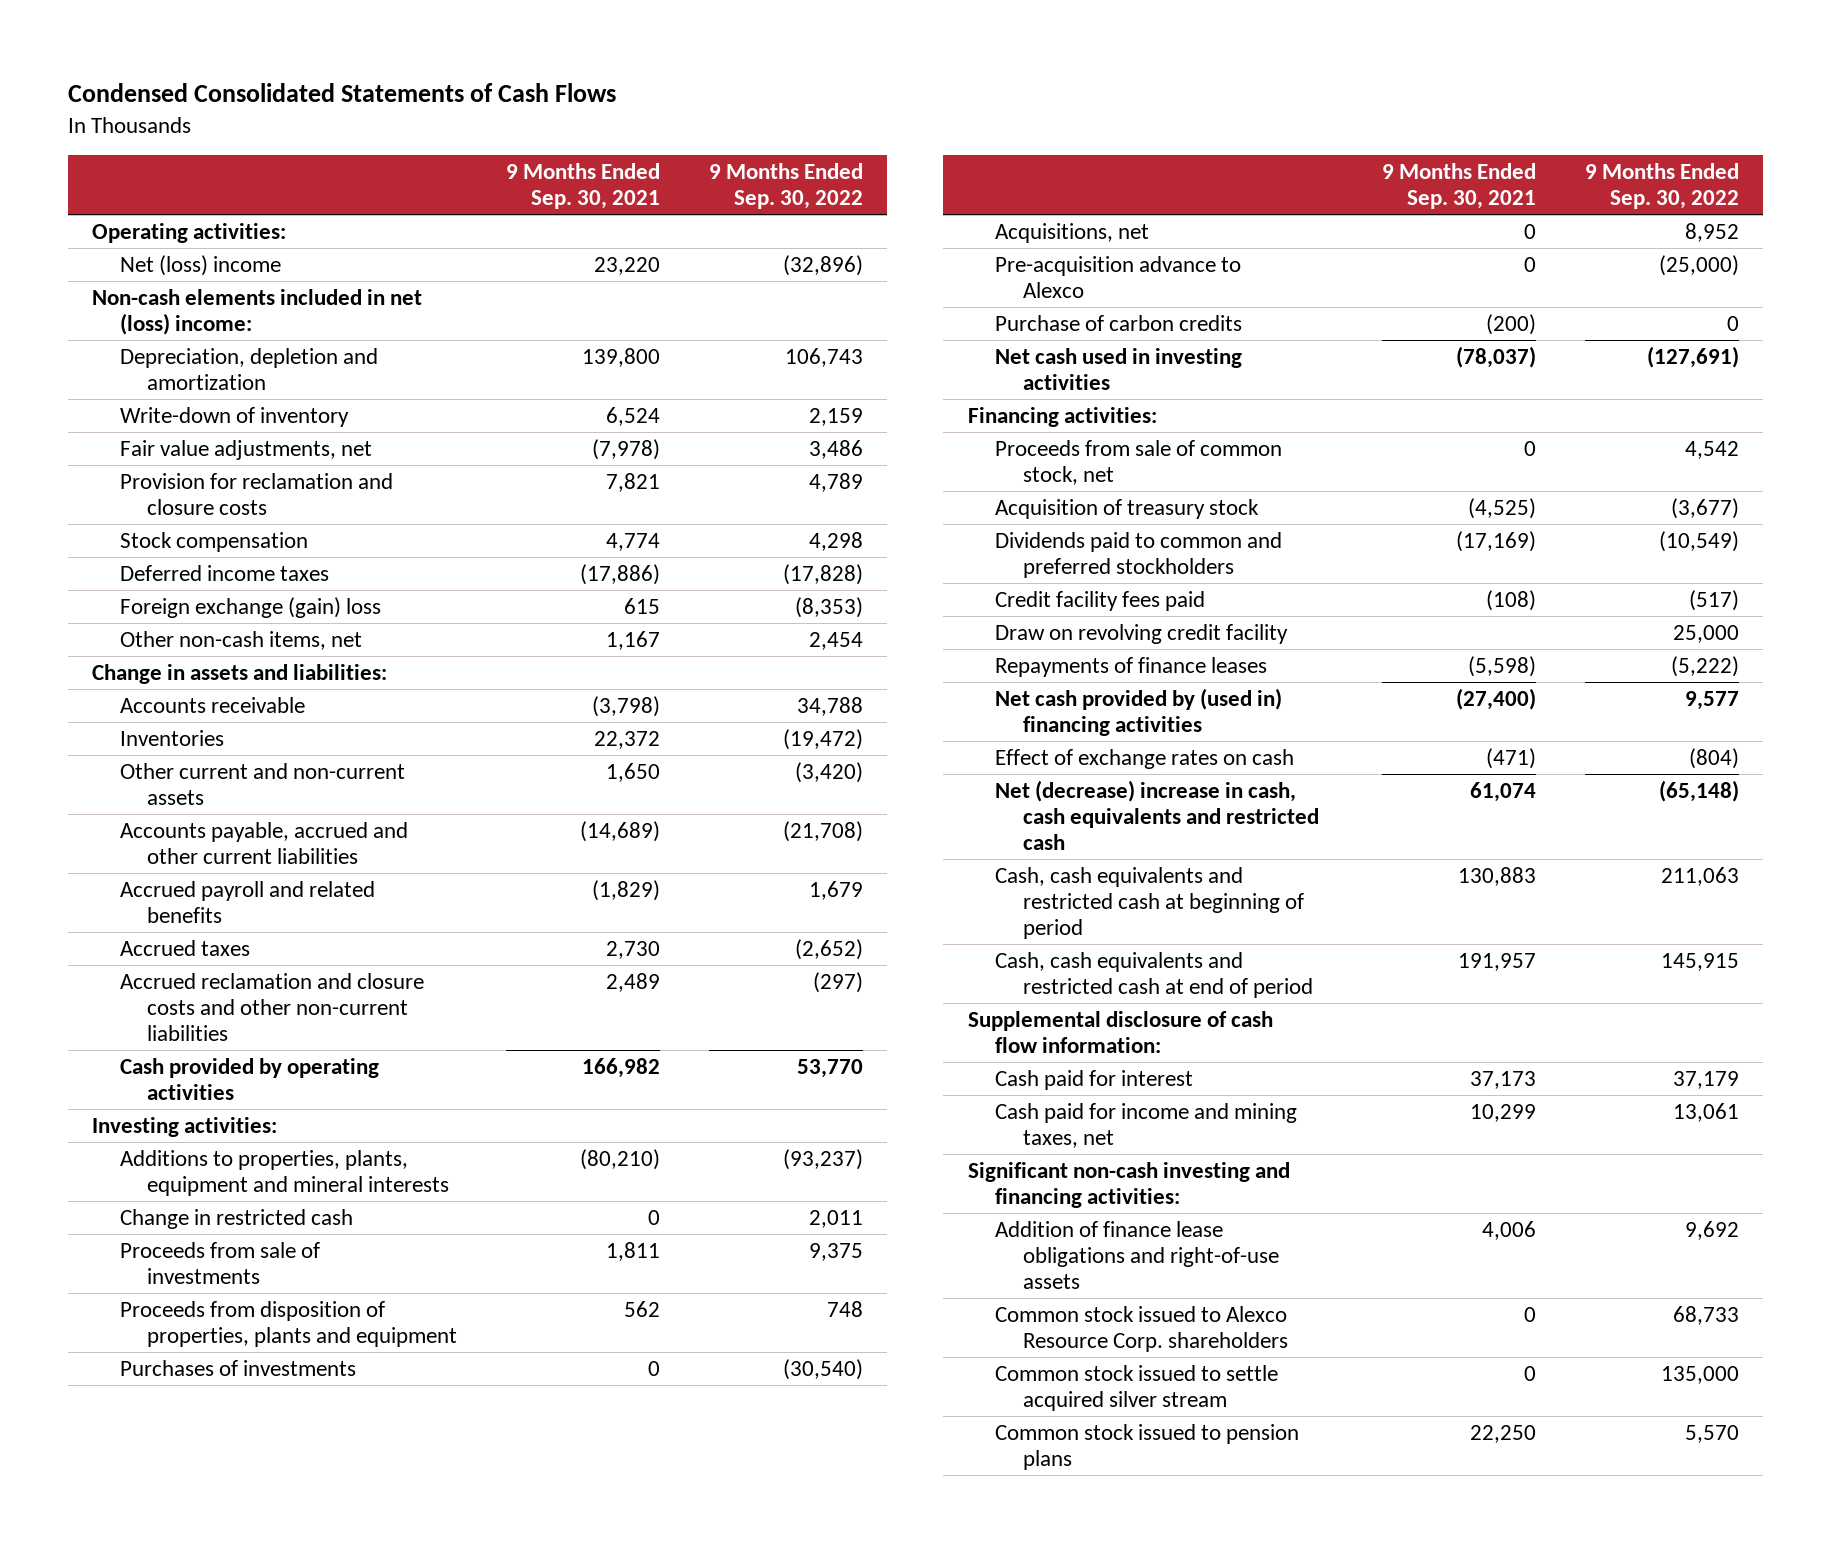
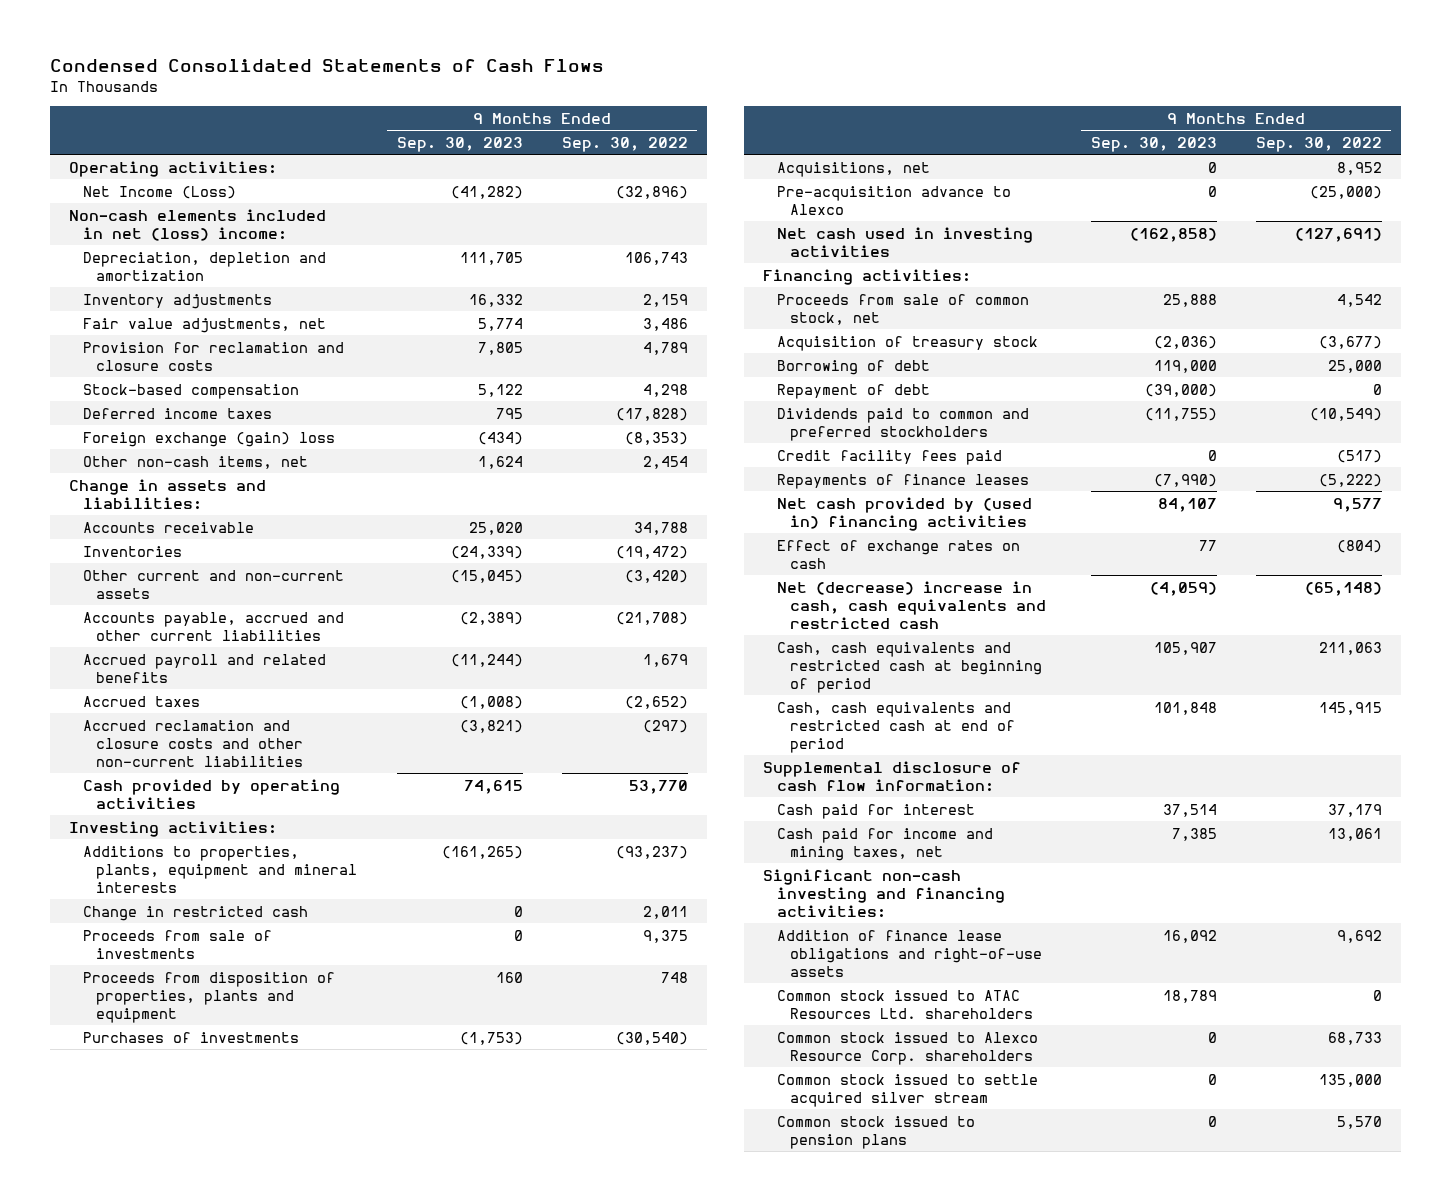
[505,162,660,209] 9 Months Ended Sep. 30, 2021 -> none
none -> [396,136,523,152] Sep. 30, 2023
[119,254,281,276] Net (loss) income -> [82,185,236,199] Net Income (Loss)
[119,406,349,427] Write-down of inventory -> [82,293,272,309] Inventory adjustments
[119,531,308,552] Stock compensation -> [82,383,299,399] Stock-based compensation
[995,314,1243,331] Purchase of carbon credits -> none
none -> [776,359,930,375] Borrowing of debt
none -> [776,383,930,399] Repayment of debt
[995,623,1289,644] Draw on revolving credit facility -> none
none -> [776,989,1034,1019] Common stock issued to ATAC Resources Ltd. shareholders

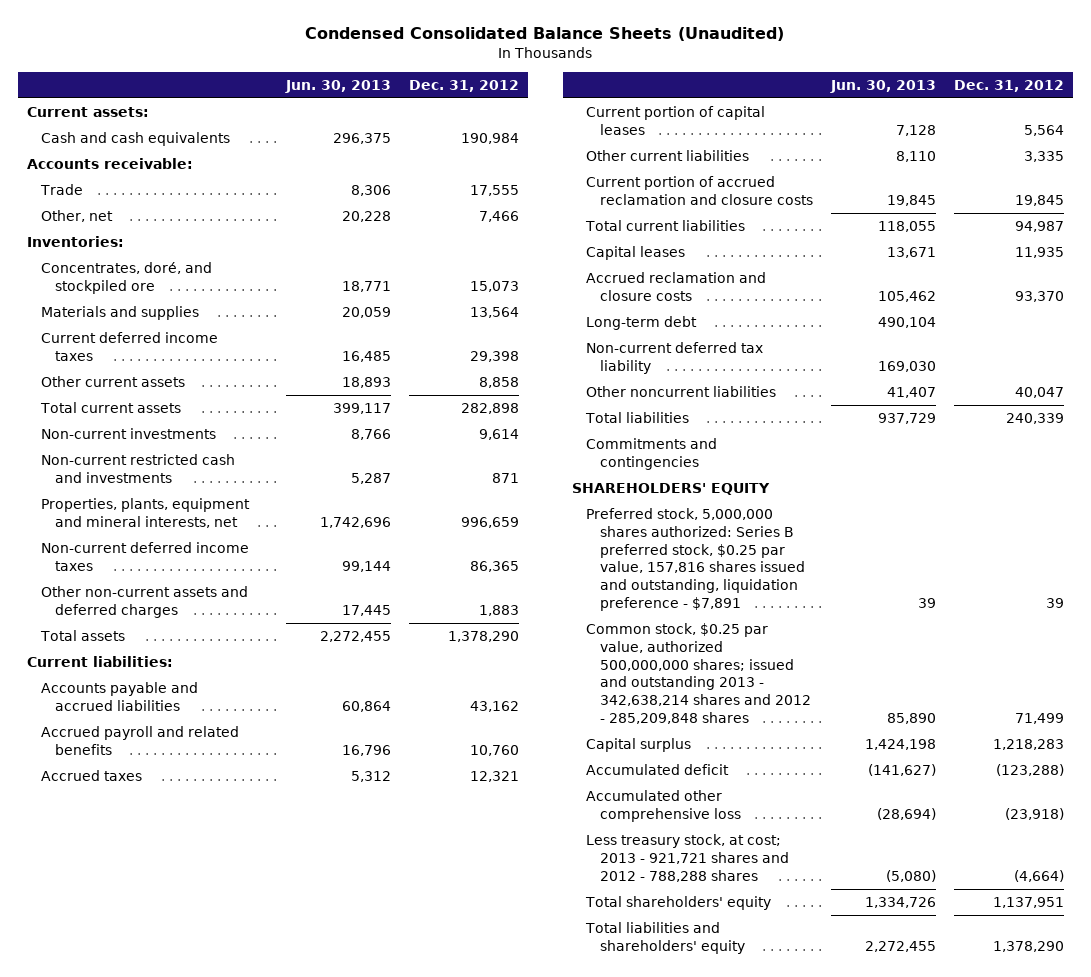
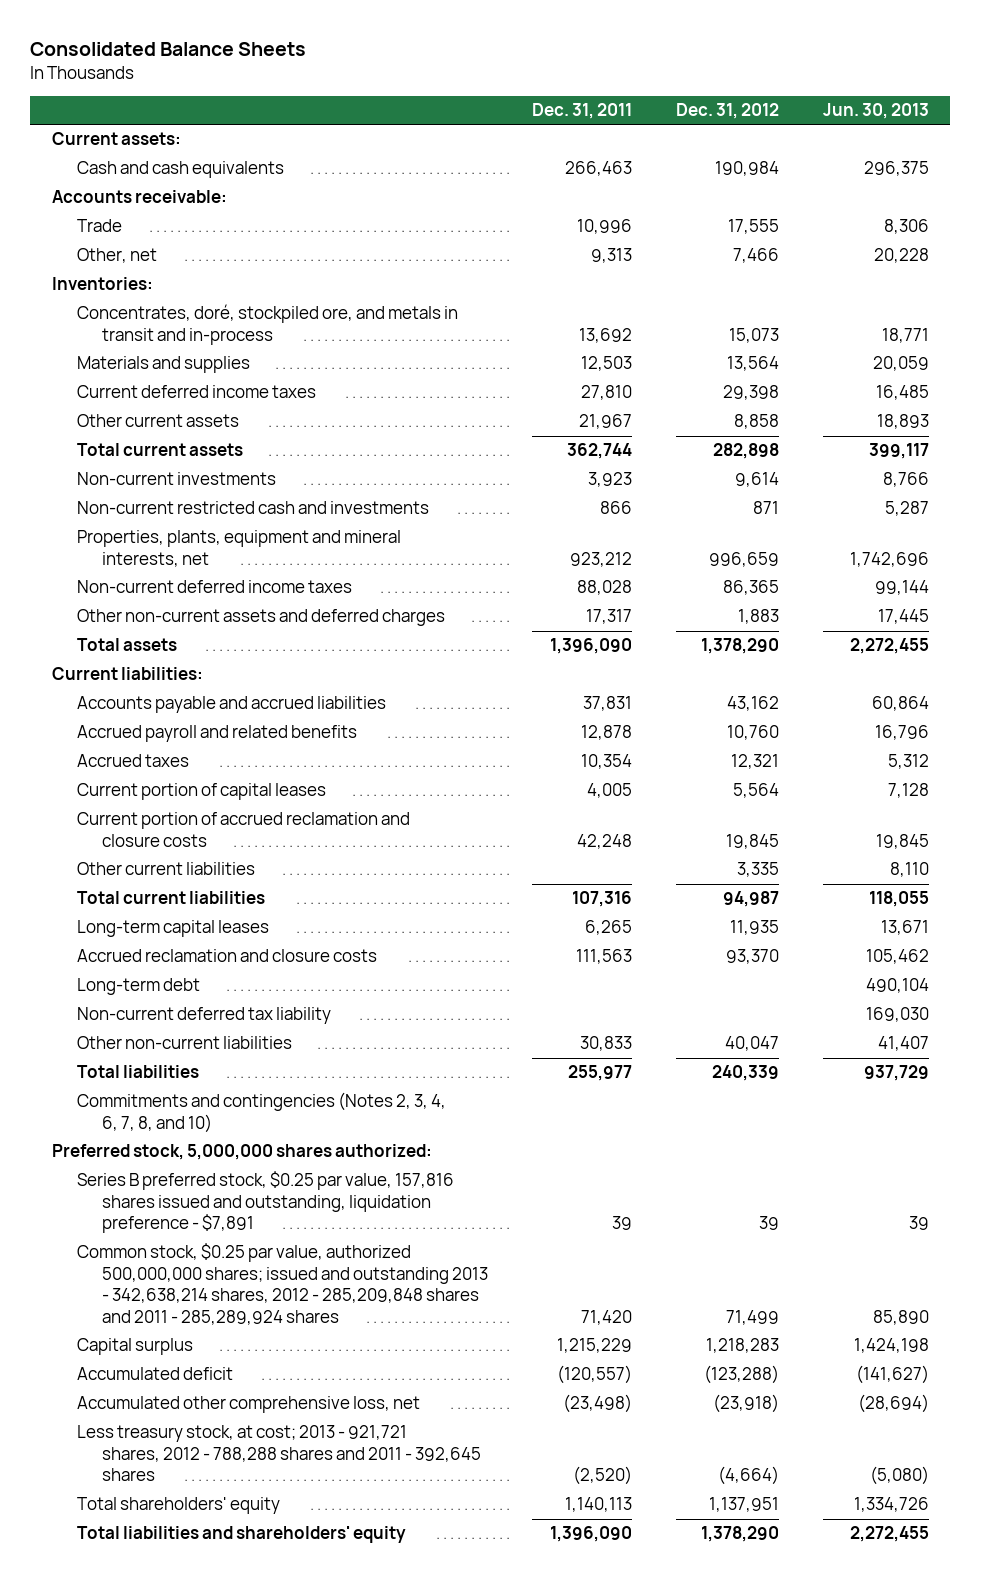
[305,27,785,42] Condensed Consolidated Balance Sheets (Unaudited) -> [30,42,307,57] Consolidated Balance Sheets
none -> [532,103,633,120] Dec. 31, 2011
[40,262,212,294] Concentrates, doré, and stockpiled ore -> [77,304,459,345] Concentrates, doré, stockpiled ore, and metals in transit and in-process
[585,150,749,162] Other current liabilities -> [77,862,256,876] Other current liabilities
[585,246,685,261] Capital leases -> [77,920,270,938] Long-term capital leases
[585,386,776,398] Other noncurrent liabilities -> [77,1036,293,1050] Other non-current liabilities
[571,483,770,496] SHAREHOLDERS' EQUITY -> none
[585,438,717,470] Commitments and contingencies -> [77,1092,447,1133] Commitments and contingencies (Notes 2, 3, 4, 6, 7, 8, and 10)
none -> [51,1144,432,1161] Preferred stock, 5,000,000 shares authorized:
[585,508,805,611] Preferred stock, 5,000,000 shares authorized: Series B preferred stock, $0.25 par value, 157,816 shares issued and outstanding, liquidation preference - $7,891 -> [77,1171,455,1234] Series B preferred stock, $0.25 par value, 157,816 shares issued and outstanding, liquidation preference - $7,891
[585,623,811,724] Common stock, $0.25 par value, authorized 500,000,000 shares; issued and outstanding 2013 - 342,638,214 shares and 2012 - 285,209,848 shares -> [77,1243,489,1325] Common stock, $0.25 par value, authorized 500,000,000 shares; issued and outstanding 2013 - 342,638,214 shares, 2012 - 285,209,848 shares and 2011 - 285,289,924 shares
[585,790,741,822] Accumulated other comprehensive loss -> [77,1396,421,1414] Accumulated other comprehensive loss, net
[585,834,789,882] Less treasury stock, at cost; 2013 - 921,721 shares and 2012 - 788,288 shares -> [77,1425,482,1482] Less treasury stock, at cost; 2013 - 921,721 shares, 2012 - 788,288 shares and 2011 - 392,645 shares

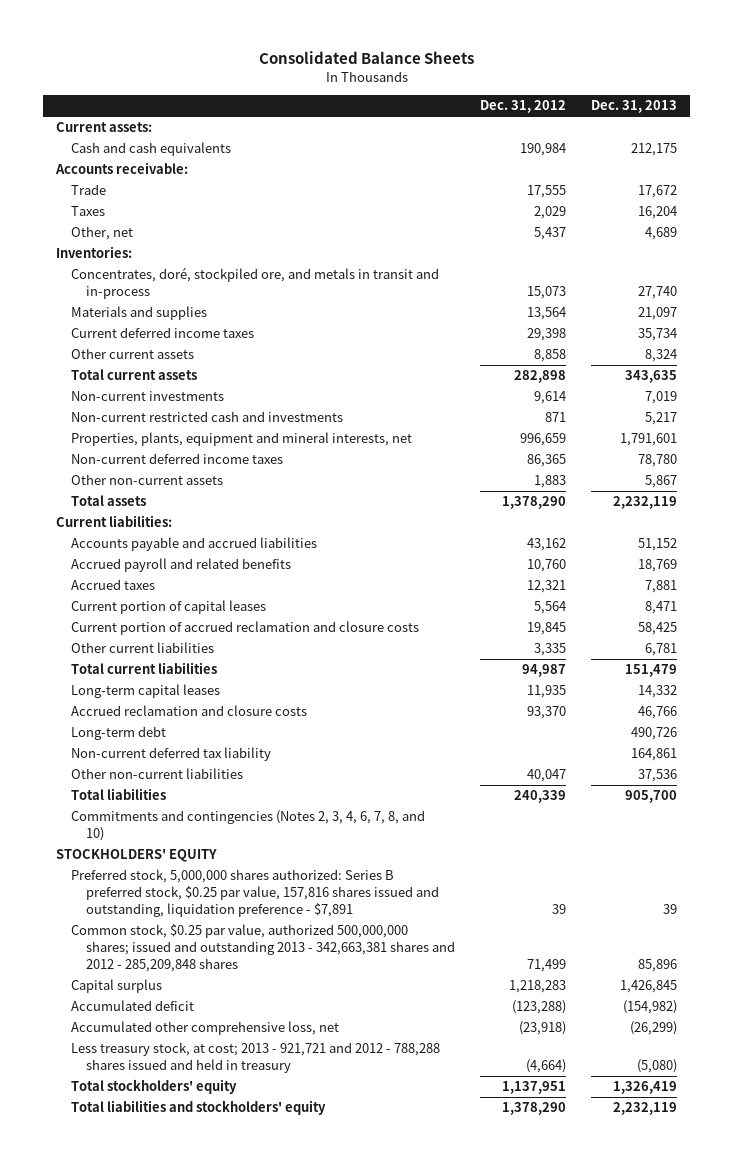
[532,103,633,120] Dec. 31, 2011 -> none
[822,103,929,120] Jun. 30, 2013 -> none
none -> [591,100,678,114] Dec. 31, 2013
none -> [70,206,105,217] Taxes
[732,248,779,264] 7,466 -> [533,227,566,241] 5,437
[77,609,446,627] Other non-current assets and deferred charges -> [70,474,223,486] Other non-current assets
[51,1144,432,1161] Preferred stock, 5,000,000 shares authorized: -> none
none -> [56,849,218,863] STOCKHOLDERS' EQUITY
[77,1171,455,1234] Series B preferred stock, $0.25 par value, 157,816 shares issued and outstanding, liquidation preference - $7,891 -> [70,869,439,917] Preferred stock, 5,000,000 shares authorized: Series B preferred stock, $0.25 par value, 157,816 shares issued and outstanding, liquidation preference - $7,891
[77,1243,489,1325] Common stock, $0.25 par value, authorized 500,000,000 shares; issued and outstanding 2013 - 342,638,214 shares, 2012 - 285,209,848 shares and 2011 - 285,289,924 shares -> [70,924,455,972] Common stock, $0.25 par value, authorized 500,000,000 shares; issued and outstanding 2013 - 342,663,381 shares and 2012 - 285,209,848 shares
[77,1425,482,1482] Less treasury stock, at cost; 2013 - 921,721 shares, 2012 - 788,288 shares and 2011 - 392,645 shares -> [70,1042,440,1074] Less treasury stock, at cost; 2013 - 921,721 and 2012 - 788,288 shares issued and held in treasury
[77,1497,281,1515] Total shareholders' equity -> [70,1079,237,1095] Total stockholders' equity
[77,1526,407,1544] Total liabilities and shareholders' equity -> [70,1100,326,1116] Total liabilities and stockholders' equity

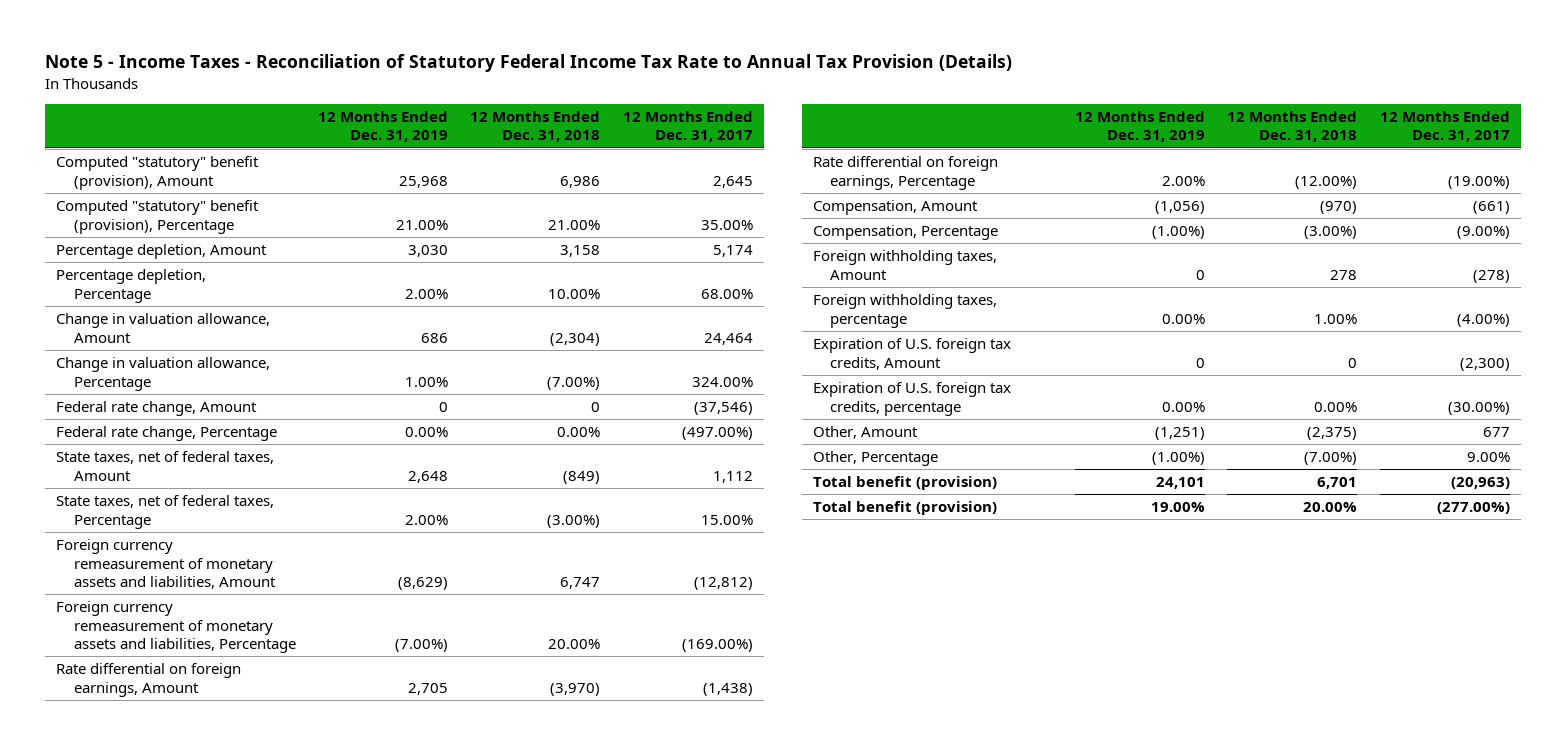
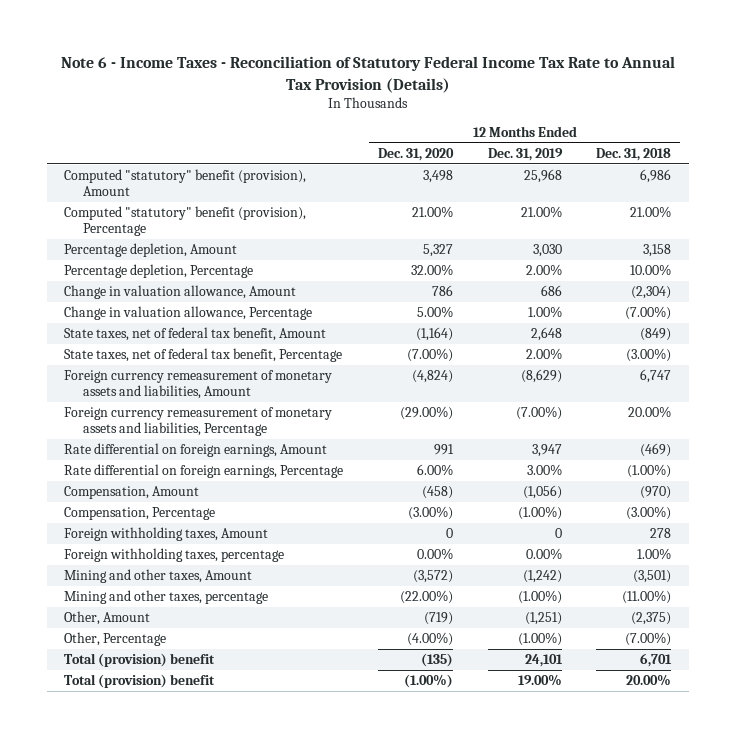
[44,54,1012,73] Note 5 - Income Taxes - Reconciliation of Statutory Federal Income Tax Rate to Annual Tax Provision (Details) -> [60,56,675,93] Note 6 - Income Taxes - Reconciliation of Statutory Federal Income Tax Rate to Annual Tax Provision (Details)
[622,110,753,143] 12 Months Ended Dec. 31, 2017 -> none
none -> [378,147,455,161] Dec. 31, 2020
[56,401,258,417] Federal rate change, Amount -> none
[56,426,278,442] Federal rate change, Percentage -> none
[56,451,275,481] State taxes, net of federal taxes, Amount -> [64,327,327,342] State taxes, net of federal tax benefit, Amount
[56,495,275,529] State taxes, net of federal taxes, Percentage -> [64,348,343,363] State taxes, net of federal tax benefit, Percentage
[408,682,449,695] 2,705 -> [531,444,562,458] 3,947
[550,682,601,696] (3,970) -> [640,443,672,458] (469)
[1161,175,1205,186] 2.00% -> [526,464,562,477] 3.00%
[1295,175,1358,189] (12.00%) -> [627,464,672,479] (1.00%)
[813,338,1012,370] Expiration of U.S. foreign tax credits, Amount -> none
[813,382,1012,416] Expiration of U.S. foreign tax credits, percentage -> none
none -> [64,569,253,584] Mining and other taxes, Amount
none -> [64,590,269,605] Mining and other taxes, percentage
[813,476,998,491] Total benefit (provision) -> [64,653,216,668] Total (provision) benefit
[813,501,998,516] Total benefit (provision) -> [64,674,216,689] Total (provision) benefit

